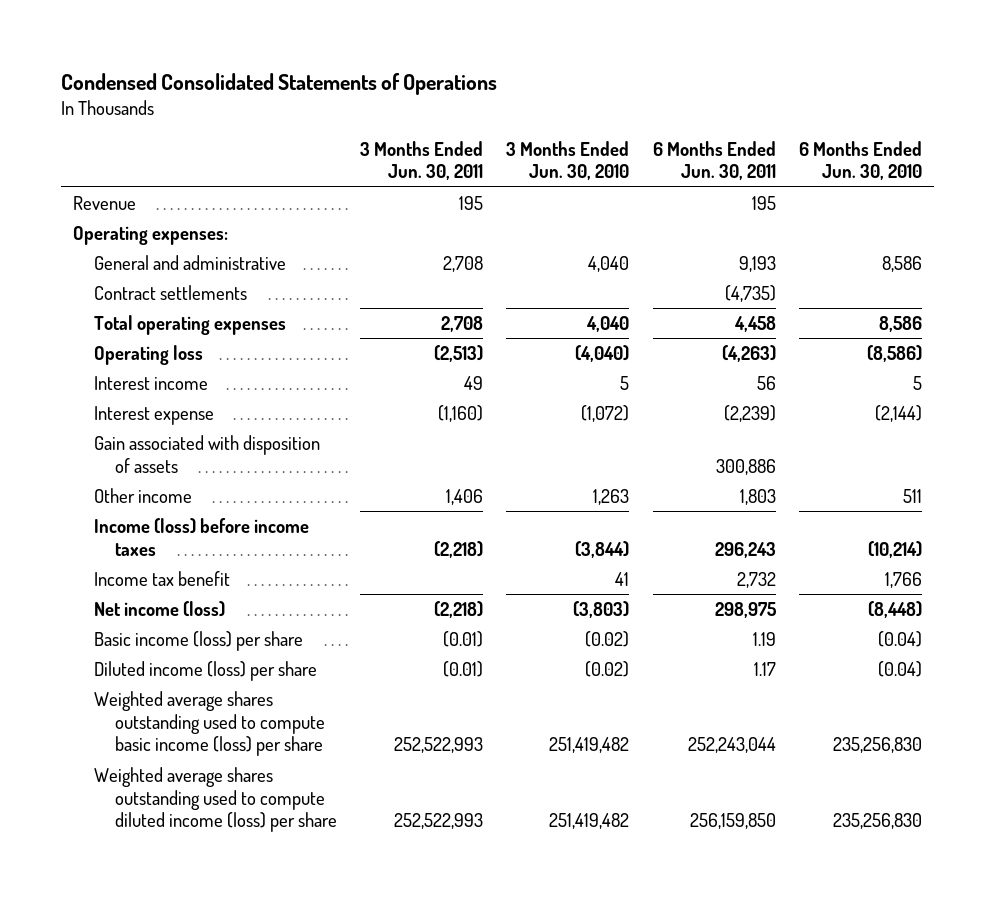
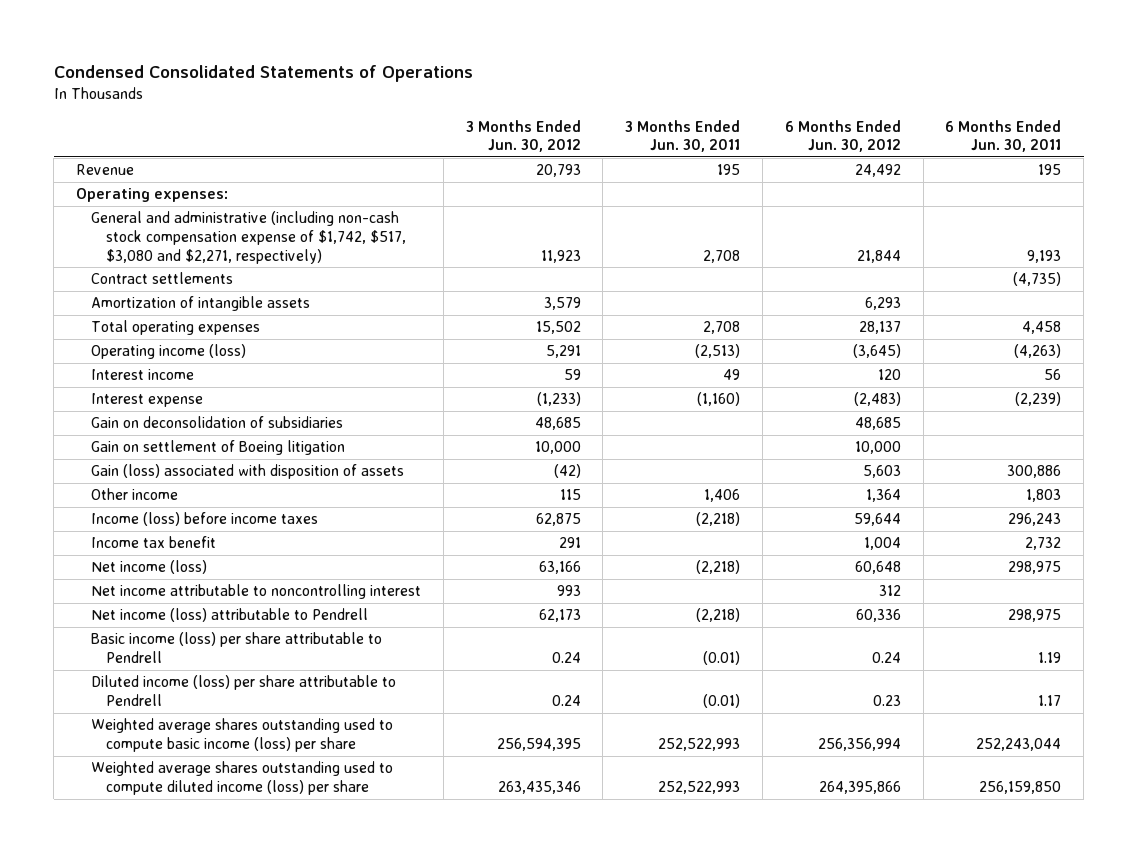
[506,140,630,181] 3 Months Ended Jun. 30, 2010 -> none
[798,140,922,181] 6 Months Ended Jun. 30, 2010 -> none
none -> [465,119,581,153] 3 Months Ended Jun. 30, 2012
none -> [784,119,901,153] 6 Months Ended Jun. 30, 2012
[93,254,286,270] General and administrative -> [90,211,406,264] General and administrative (including non-cash stock compensation expense of $1,742, $517, $3,080 and $2,271, respectively)
none -> [90,296,310,312] Amortization of intangible assets
[93,344,203,365] Operating loss -> [90,344,246,360] Operating income (loss)
none -> [90,416,343,429] Gain on deconsolidation of subsidiaries
none -> [90,440,345,456] Gain on settlement of Boeing litigation
[93,434,320,473] Gain associated with disposition of assets -> [90,464,404,480] Gain (loss) associated with disposition of assets
none -> [90,584,421,600] Net income attributable to noncontrolling interest
none -> [90,608,368,623] Net income (loss) attributable to Pendrell
[93,630,303,651] Basic income (loss) per share -> [90,632,382,663] Basic income (loss) per share attributable to Pendrell
[93,660,317,681] Diluted income (loss) per share -> [90,675,396,706] Diluted income (loss) per share attributable to Pendrell

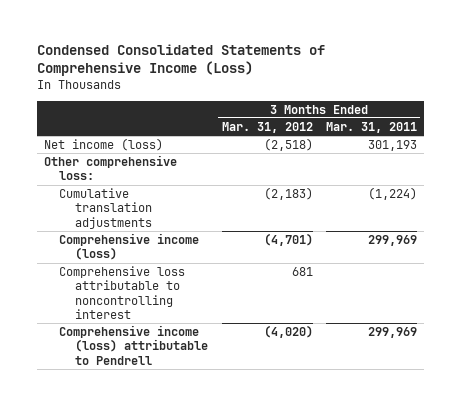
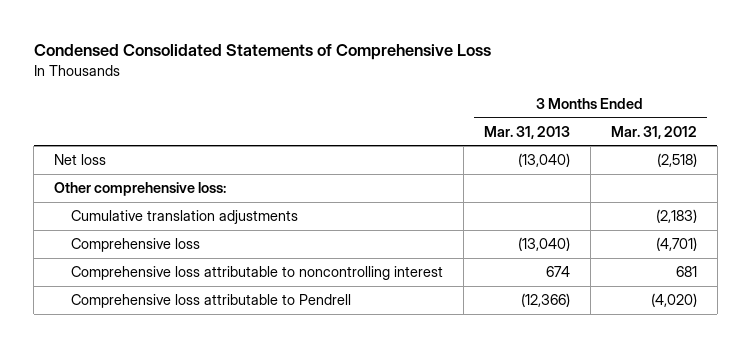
[37,44,326,77] Condensed Consolidated Statements of Comprehensive Income (Loss) -> [33,44,491,61] Condensed Consolidated Statements of Comprehensive Loss
[325,121,417,133] Mar. 31, 2011 -> none
none -> [483,125,570,139] Mar. 31, 2013
[43,137,163,151] Net income (loss) -> [54,154,107,166] Net loss
[59,232,200,261] Comprehensive income (loss) -> [71,238,201,253] Comprehensive loss
[59,324,209,365] Comprehensive income (loss) attributable to Pendrell -> [71,294,352,309] Comprehensive loss attributable to Pendrell

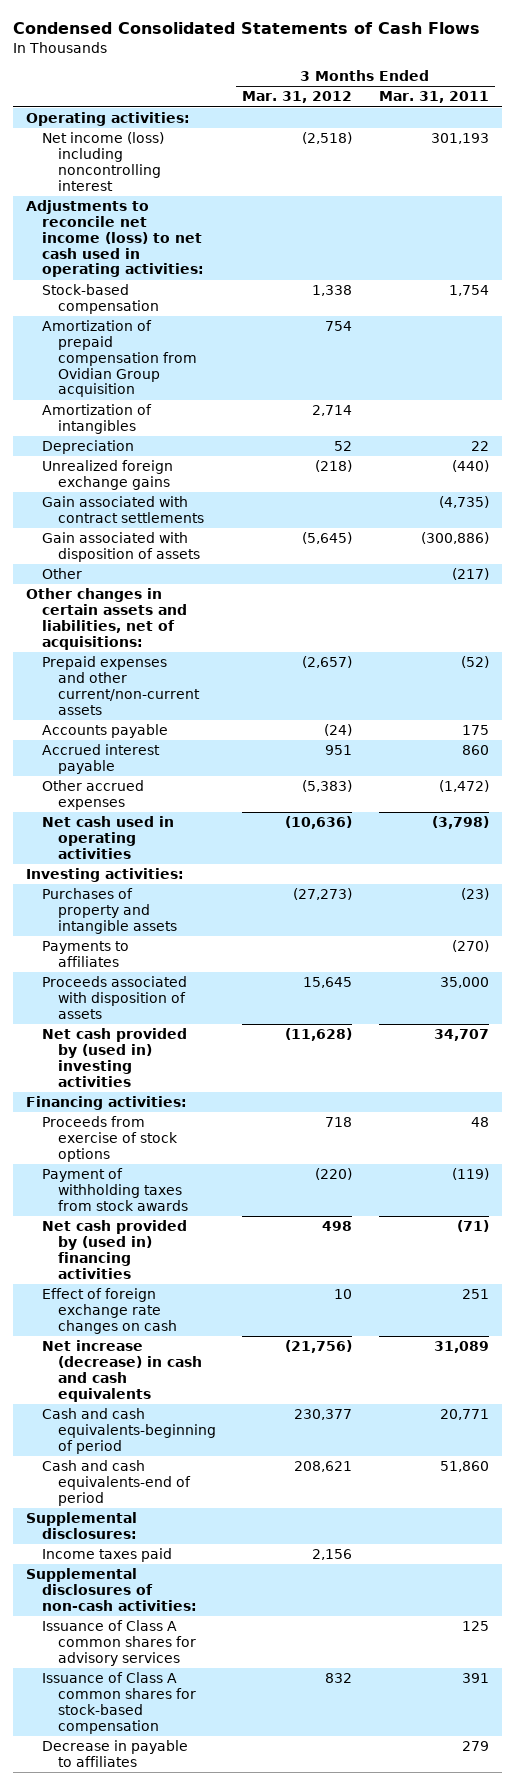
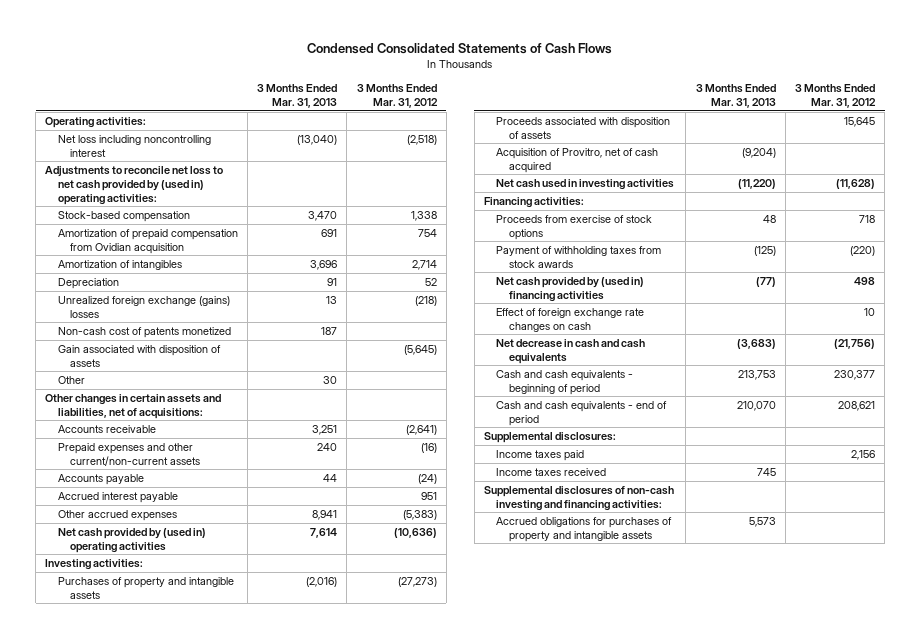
[378,91,489,104] Mar. 31, 2011 -> none
none -> [257,83,338,108] 3 Months Ended Mar. 31, 2013
[42,132,165,191] Net income (loss) including noncontrolling interest -> [57,134,211,157] Net loss including noncontrolling interest
[26,200,205,278] Adjustments to reconcile net income (loss) to net cash used in operating activities: -> [45,165,224,205] Adjustments to reconcile net loss to net cash provided by (used in) operating activities:
[42,320,198,398] Amortization of prepaid compensation from Ovidian Group acquisition -> [57,228,238,254] Amortization of prepaid compensation from Ovidian acquisition
[42,496,205,523] Gain associated with contract settlements -> none
[42,460,174,490] Unrealized foreign exchange gains -> [57,295,230,318] Unrealized foreign exchange (gains) losses
none -> [57,326,231,338] Non-cash cost of patents monetized
none -> [57,424,156,433] Accounts receivable
[302,656,353,669] (2,657) -> [420,442,437,453] (16)
[42,816,175,859] Net cash used in operating activities -> [57,527,206,553] Net cash provided by (used in) operating activities
[42,941,130,967] Payments to affiliates -> none
none -> [496,147,659,173] Acquisition of Provitro, net of cash acquired
[42,1028,188,1087] Net cash provided by (used in) investing activities -> [496,178,675,190] Net cash used in investing activities
[42,1340,203,1402] Net increase (decrease) in cash and cash equivalents -> [496,338,646,364] Net decrease in cash and cash equivalents
[42,1408,217,1454] Cash and cash equivalents-beginning of period -> [496,369,634,395] Cash and cash equivalents - beginning of period
[42,1460,192,1506] Cash and cash equivalents-end of period -> [496,400,668,426] Cash and cash equivalents - end of period
[42,1620,197,1666] Issuance of Class A common shares for advisory services -> none
[42,1672,197,1734] Issuance of Class A common shares for stock-based compensation -> none
[42,1740,189,1767] Decrease in payable to affiliates -> none
none -> [496,467,607,476] Income taxes received
[26,1568,198,1611] Supplemental disclosures of non-cash activities: -> [483,485,674,511] Supplemental disclosures of non-cash investing and financing activities:
none -> [496,516,673,542] Accrued obligations for purchases of property and intangible assets

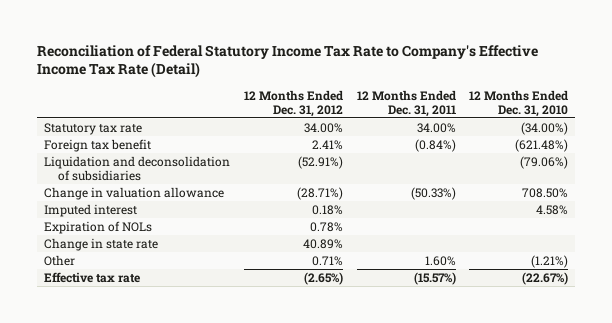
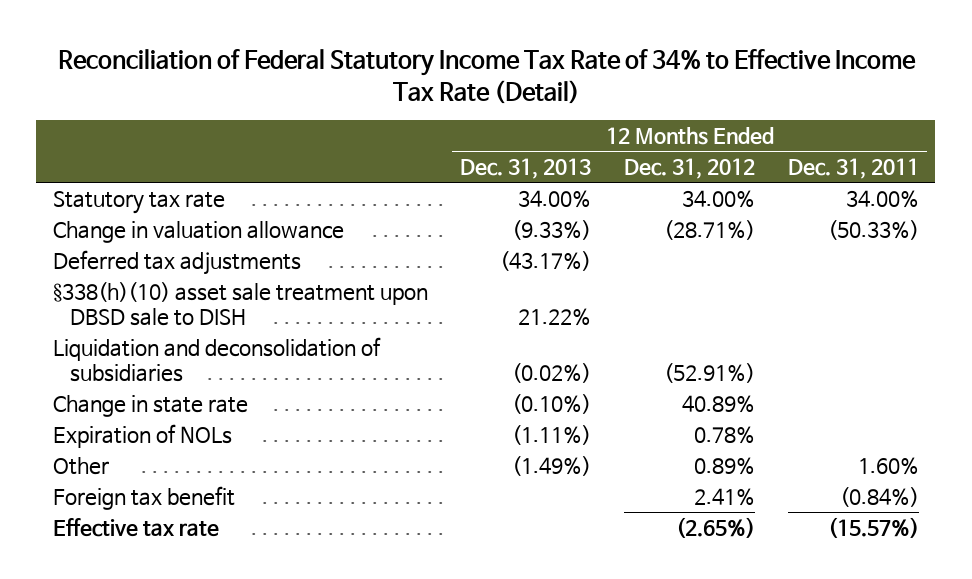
[36,44,538,79] Reconciliation of Federal Statutory Income Tax Rate to Company's Effective Income Tax Rate (Detail) -> [57,49,916,104] Reconciliation of Federal Statutory Income Tax Rate of 34% to Effective Income Tax Rate (Detail)
[469,89,569,117] 12 Months Ended Dec. 31, 2010 -> none
none -> [460,158,592,180] Dec. 31, 2013
[43,203,137,217] Imputed interest -> none
none -> [52,249,301,275] Deferred tax adjustments
none -> [52,281,428,327] §338(h)(10) asset sale treatment upon DBSD sale to DISH
[43,155,230,181] Liquidation and deconsolidation of subsidiaries -> [52,336,381,383] Liquidation and deconsolidation of subsidiaries
[43,220,152,234] Expiration of NOLs -> [52,423,232,448] Expiration of NOLs
[311,255,343,266] 0.71% -> [694,456,756,475] 0.89%
[43,138,151,152] Foreign tax benefit -> [52,485,235,510] Foreign tax benefit

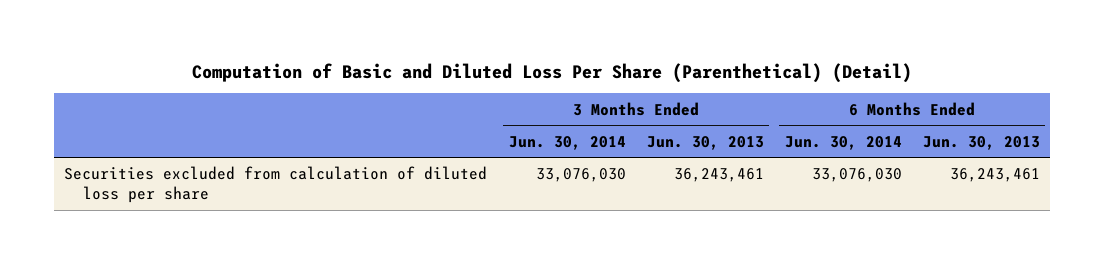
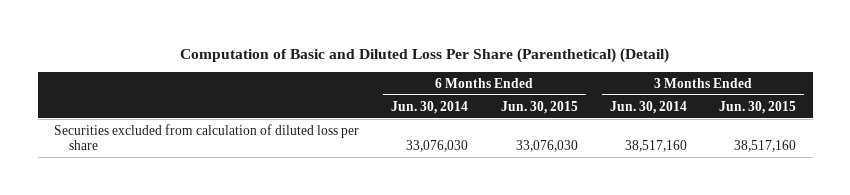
[646,135,764,150] Jun. 30, 2013 -> none
[922,135,1040,150] Jun. 30, 2013 -> none
none -> [500,100,578,114] Jun. 30, 2015
none -> [719,100,797,114] Jun. 30, 2015
[535,168,626,183] 33,076,030 -> [624,140,687,153] 38,517,160

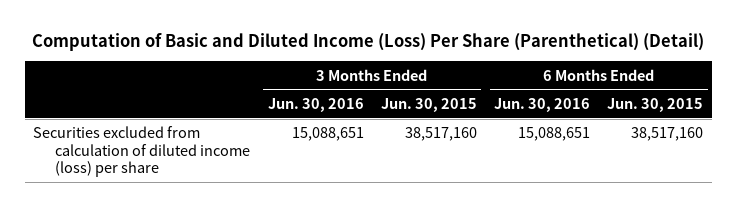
[180,47,670,63] Computation of Basic and Diluted Loss Per Share (Parenthetical) (Detail) -> [32,32,705,51] Computation of Basic and Diluted Income (Loss) Per Share (Parenthetical) (Detail)
[391,100,469,114] Jun. 30, 2014 -> none
[609,100,687,114] Jun. 30, 2014 -> none
none -> [267,98,364,113] Jun. 30, 2016
none -> [494,98,591,113] Jun. 30, 2016
[53,123,359,151] Securities excluded from calculation of diluted loss per share -> [33,126,251,177] Securities excluded from calculation of diluted income (loss) per share
[515,140,578,153] 33,076,030 -> [631,127,704,142] 38,517,160

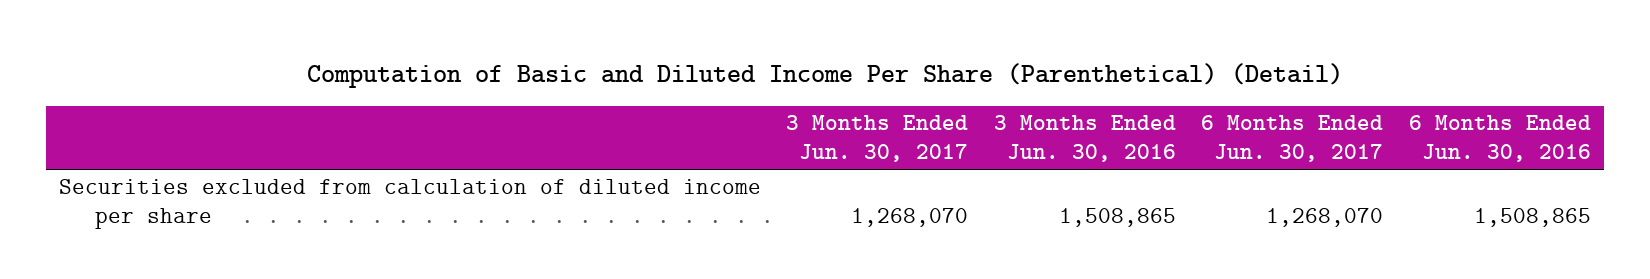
[32,32,705,51] Computation of Basic and Diluted Income (Loss) Per Share (Parenthetical) (Detail) -> [306,63,1343,89] Computation of Basic and Diluted Income Per Share (Parenthetical) (Detail)
[380,98,477,113] Jun. 30, 2015 -> none
[607,98,704,113] Jun. 30, 2015 -> none
none -> [786,115,969,163] 3 Months Ended Jun. 30, 2017
none -> [1201,115,1384,163] 6 Months Ended Jun. 30, 2017
[33,126,251,177] Securities excluded from calculation of diluted income (loss) per share -> [58,179,761,230] Securities excluded from calculation of diluted income per share
[291,127,364,142] 15,088,651 -> [1058,208,1176,228] 1,508,865
[518,127,591,142] 15,088,651 -> [1473,208,1591,228] 1,508,865

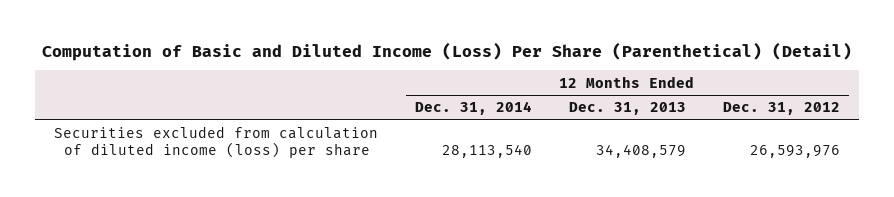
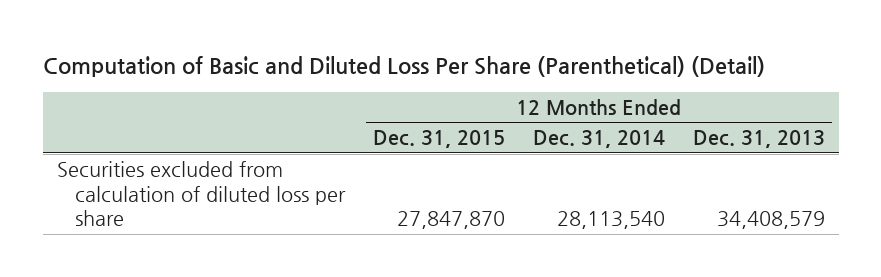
[41,41,852,61] Computation of Basic and Diluted Income (Loss) Per Share (Parenthetical) (Detail) -> [42,55,765,77] Computation of Basic and Diluted Loss Per Share (Parenthetical) (Detail)
[723,102,841,116] Dec. 31, 2012 -> none
none -> [372,130,505,149] Dec. 31, 2015
[53,126,378,158] Securities excluded from calculation of diluted income (loss) per share -> [56,161,347,227] Securities excluded from calculation of diluted loss per share

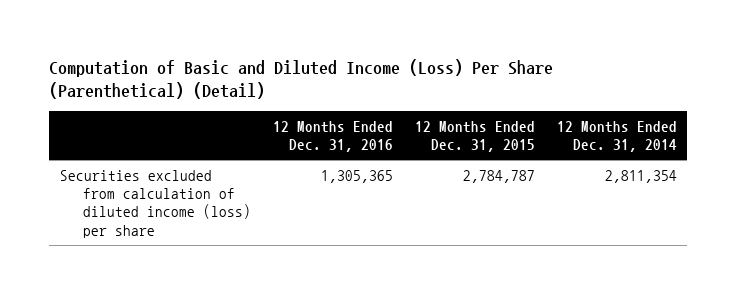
[42,55,765,77] Computation of Basic and Diluted Loss Per Share (Parenthetical) (Detail) -> [49,58,554,99] Computation of Basic and Diluted Income (Loss) Per Share (Parenthetical) (Detail)
[692,130,825,149] Dec. 31, 2013 -> none
none -> [273,120,394,153] 12 Months Ended Dec. 31, 2016
[56,161,347,227] Securities excluded from calculation of diluted loss per share -> [60,169,252,238] Securities excluded from calculation of diluted income (loss) per share
[396,211,505,230] 27,847,870 -> [462,169,535,183] 2,784,787
[556,211,665,230] 28,113,540 -> [604,169,677,183] 2,811,354

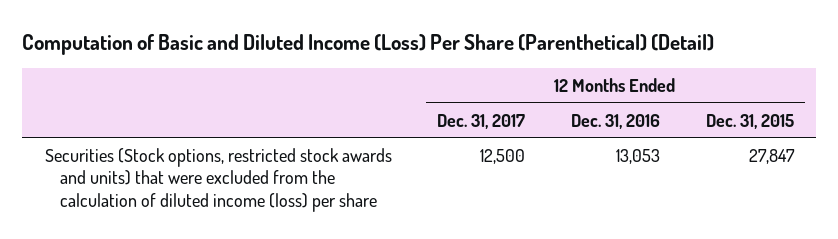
[556,120,677,153] 12 Months Ended Dec. 31, 2014 -> none
none -> [437,113,526,129] Dec. 31, 2017
[60,169,252,238] Securities excluded from calculation of diluted income (loss) per share -> [44,147,392,212] Securities (Stock options, restricted stock awards and units) that were excluded from the calculation of diluted income (loss) per share
[321,169,394,183] 1,305,365 -> [615,148,660,164] 13,053
[462,169,535,183] 2,784,787 -> [748,148,795,164] 27,847

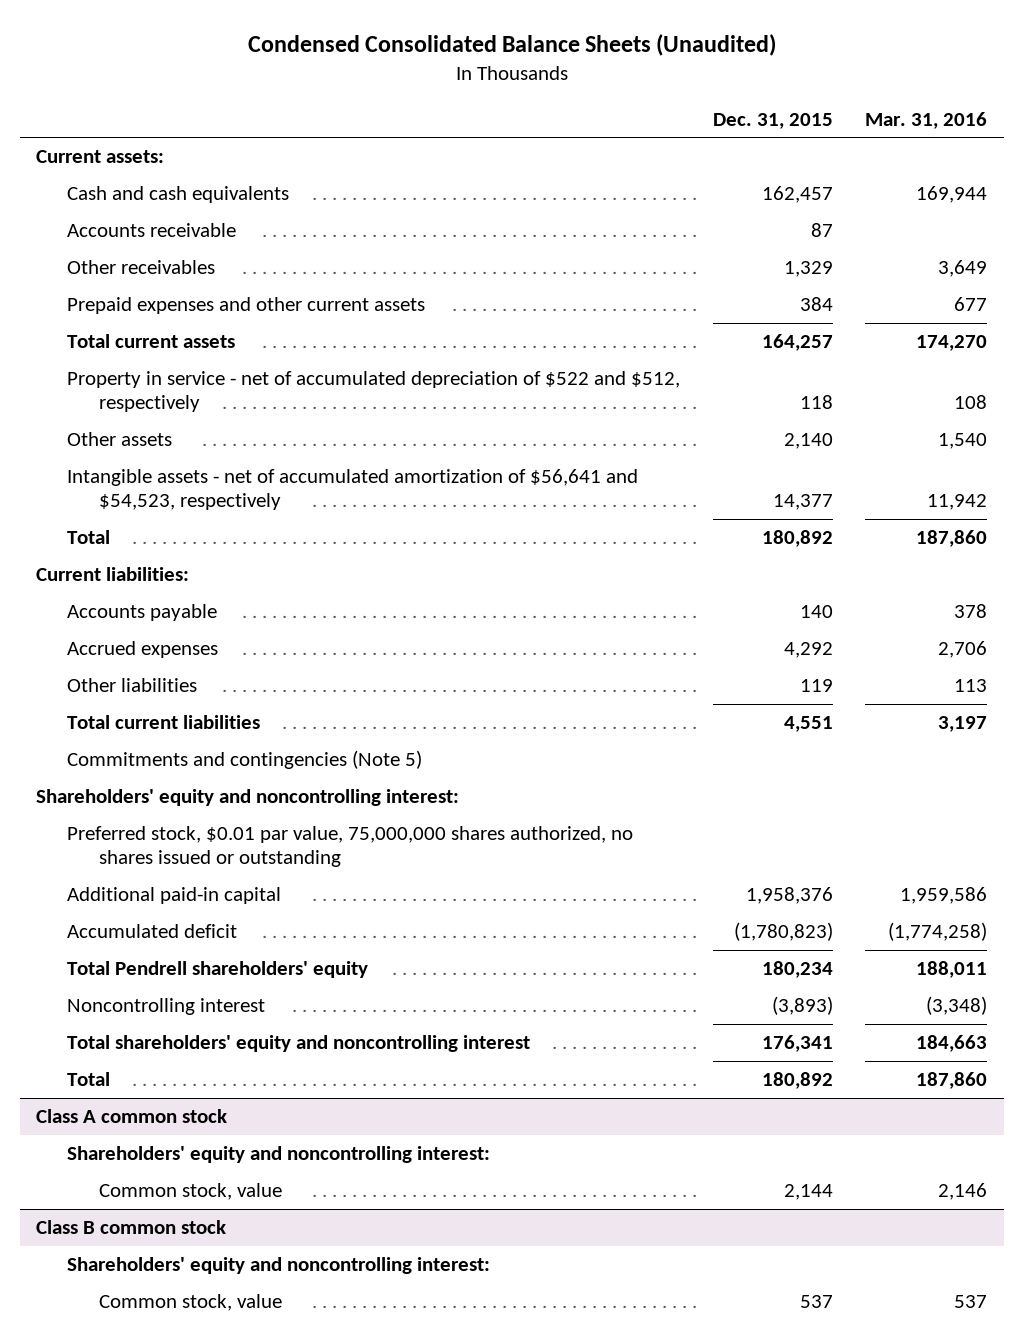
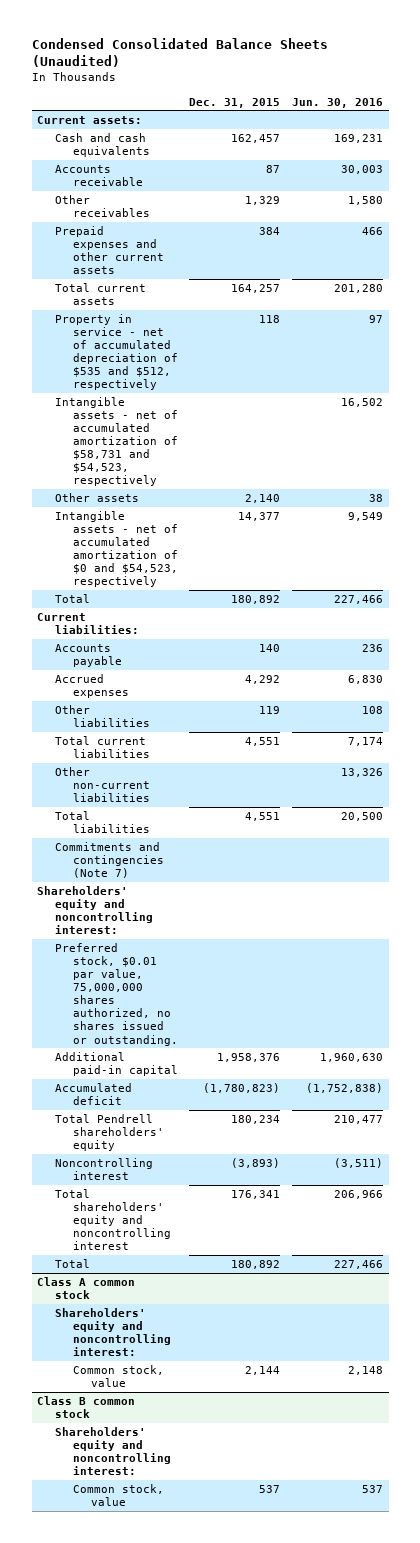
[865,111,988,129] Mar. 31, 2016 -> none
none -> [291,97,383,108] Jun. 30, 2016
[67,371,681,413] Property in service - net of accumulated depreciation of $522 and $512, respectively -> [55,313,178,391] Property in service - net of accumulated depreciation of $535 and $512, respectively
none -> [55,396,178,487] Intangible assets - net of accumulated amortization of $58,731 and $54,523, respectively
[67,469,639,511] Intangible assets - net of accumulated amortization of $56,641 and $54,523, respectively -> [55,510,178,588] Intangible assets - net of accumulated amortization of $0 and $54,523, respectively
none -> [55,766,150,803] Other non-current liabilities
none -> [55,810,150,834] Total liabilities
[67,750,423,770] Commitments and contingencies (Note 5) -> [55,841,164,879] Commitments and contingencies (Note 7)
[67,826,634,868] Preferred stock, $0.01 par value, 75,000,000 shares authorized, no shares issued or outstanding -> [55,942,178,1046] Preferred stock, $0.01 par value, 75,000,000 shares authorized, no shares issued or outstanding.

